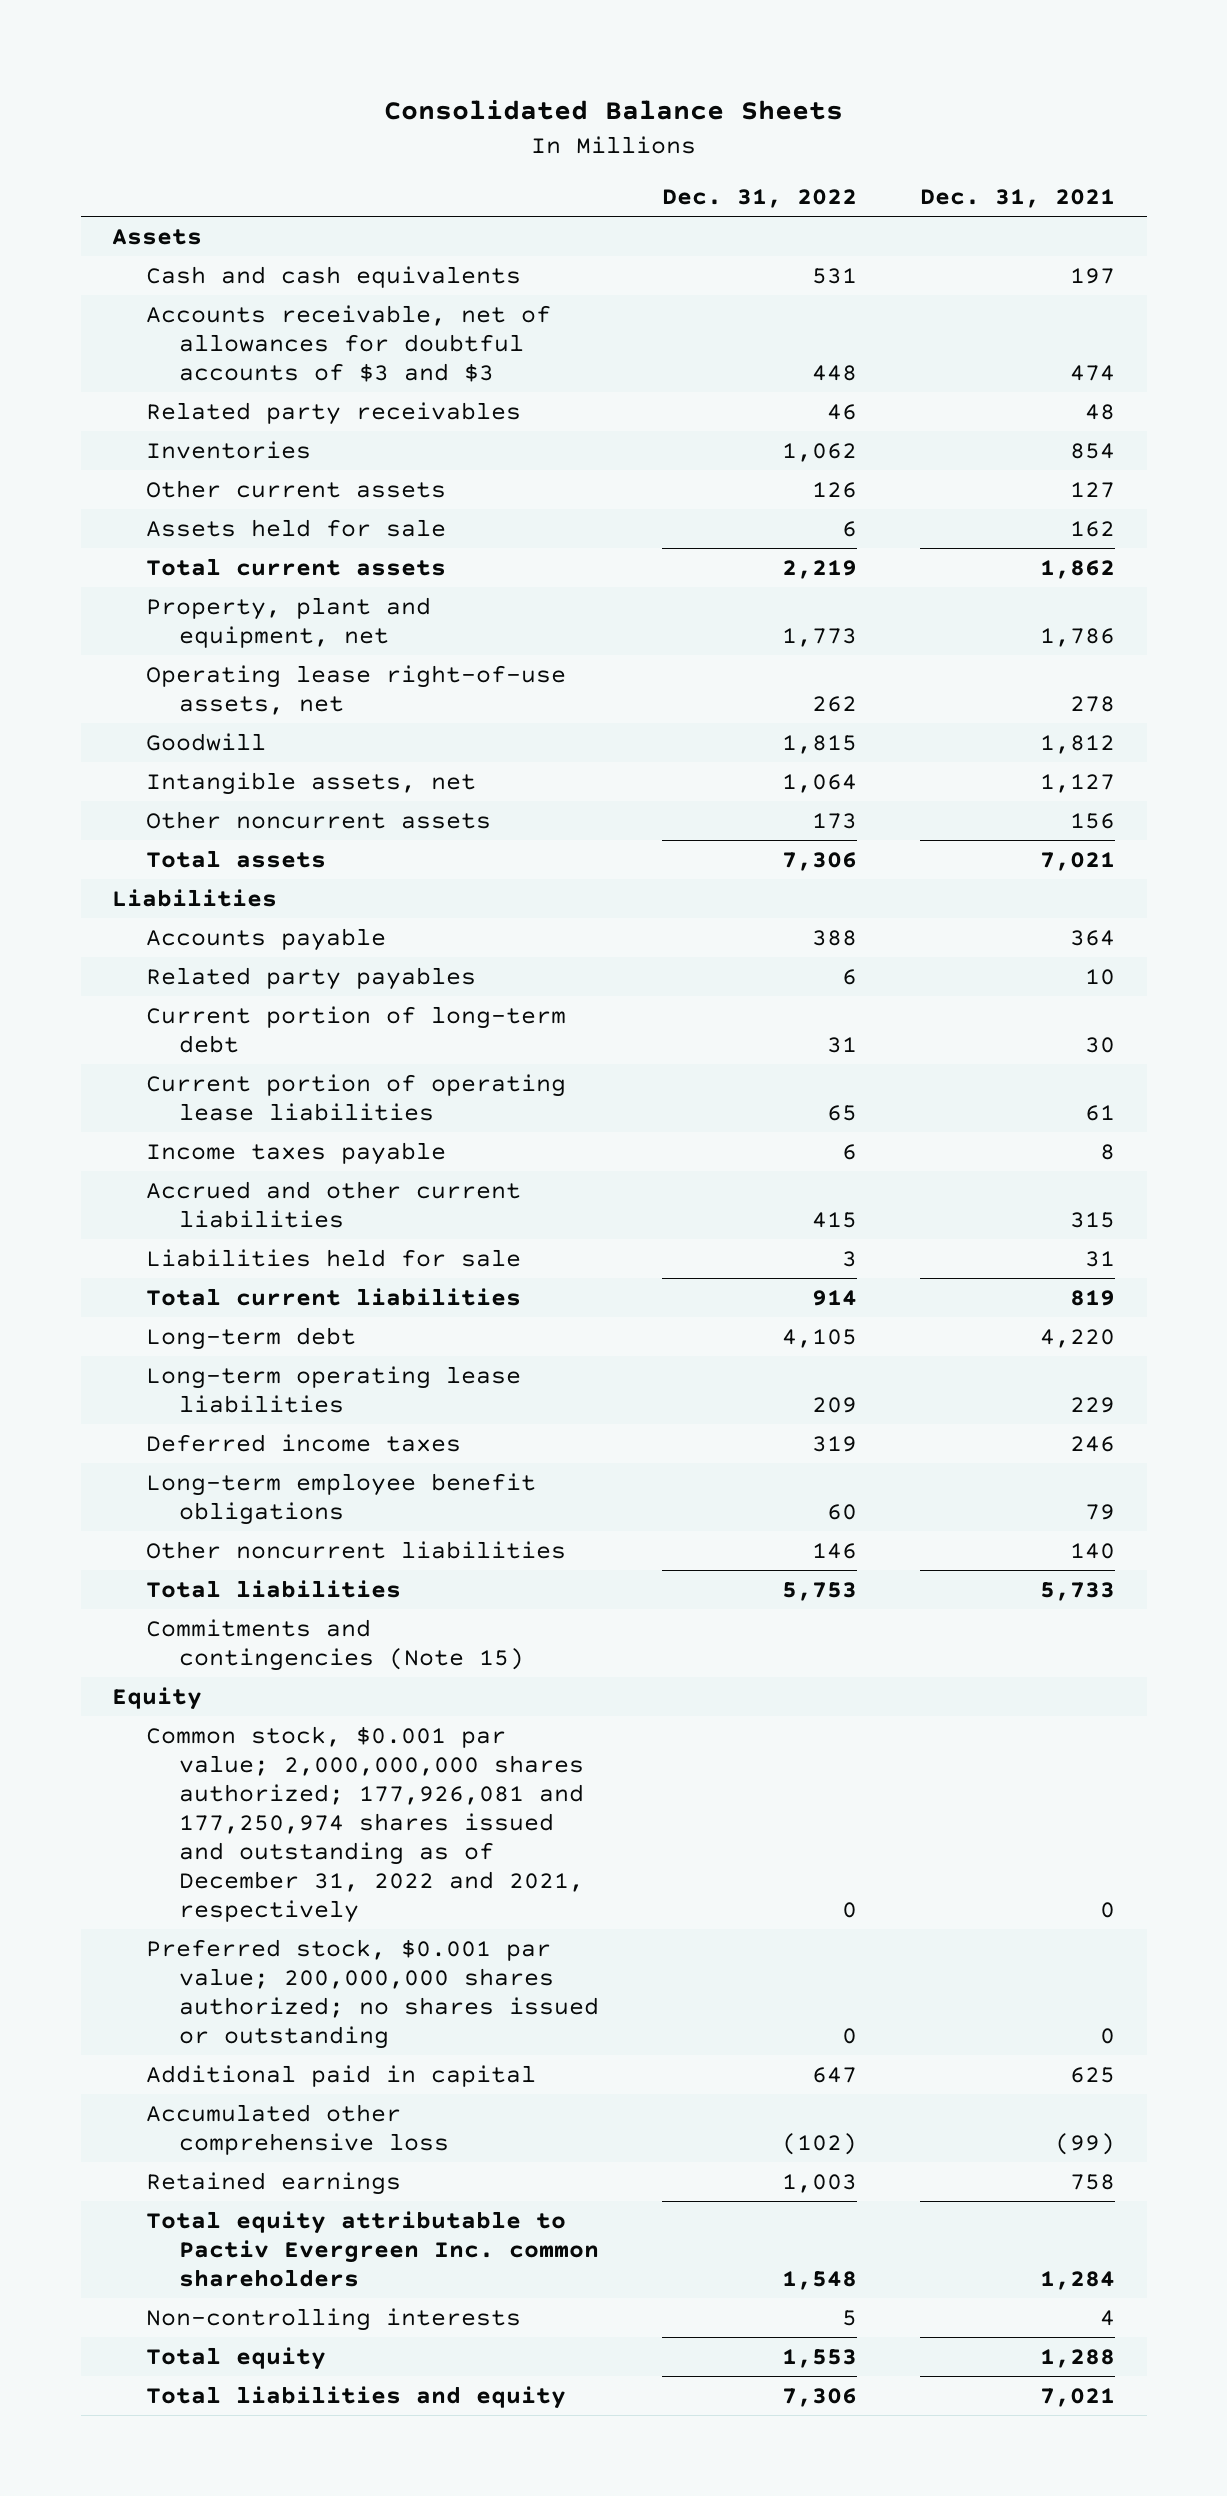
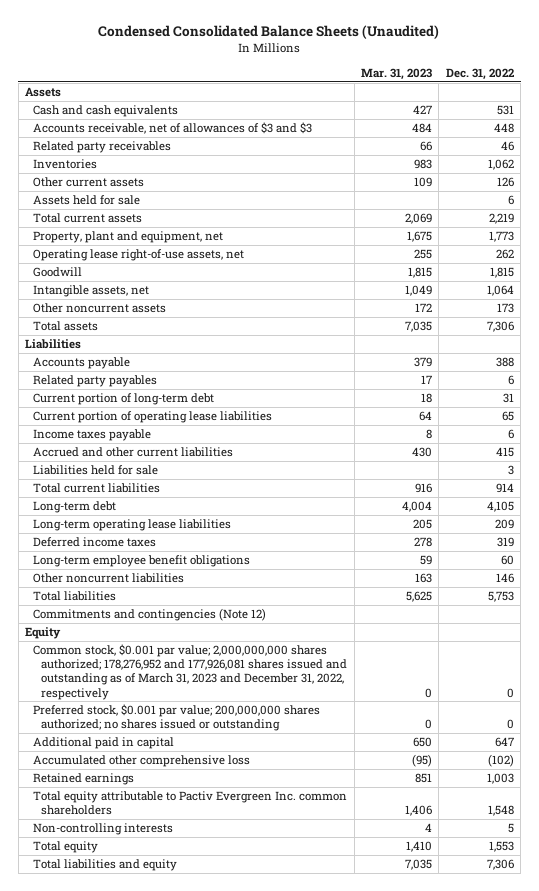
[383,100,843,121] Consolidated Balance Sheets -> [98,25,440,40] Condensed Consolidated Balance Sheets (Unaudited)
[920,189,1116,209] Dec. 31, 2021 -> none
none -> [361,67,433,80] Mar. 31, 2023
[145,304,551,382] Accounts receivable, net of allowances for doubtful accounts of $3 and $3 -> [33,122,313,135] Accounts receivable, net of allowances of $3 and $3
[145,1618,525,1671] Commitments and contingencies (Note 15) -> [33,608,267,622] Commitments and contingencies (Note 12)
[145,1725,585,1923] Common stock, $0.001 par value; 2,000,000,000 shares authorized; 177,926,081 and 177,250,974 shares issued and outstanding as of December 31, 2022 and 2021, respectively -> [33,644,348,700] Common stock, $0.001 par value; 2,000,000,000 shares authorized; 178,276,952 and 177,926,081 shares issued and outstanding as of March 31, 2023 and December 31, 2022, respectively

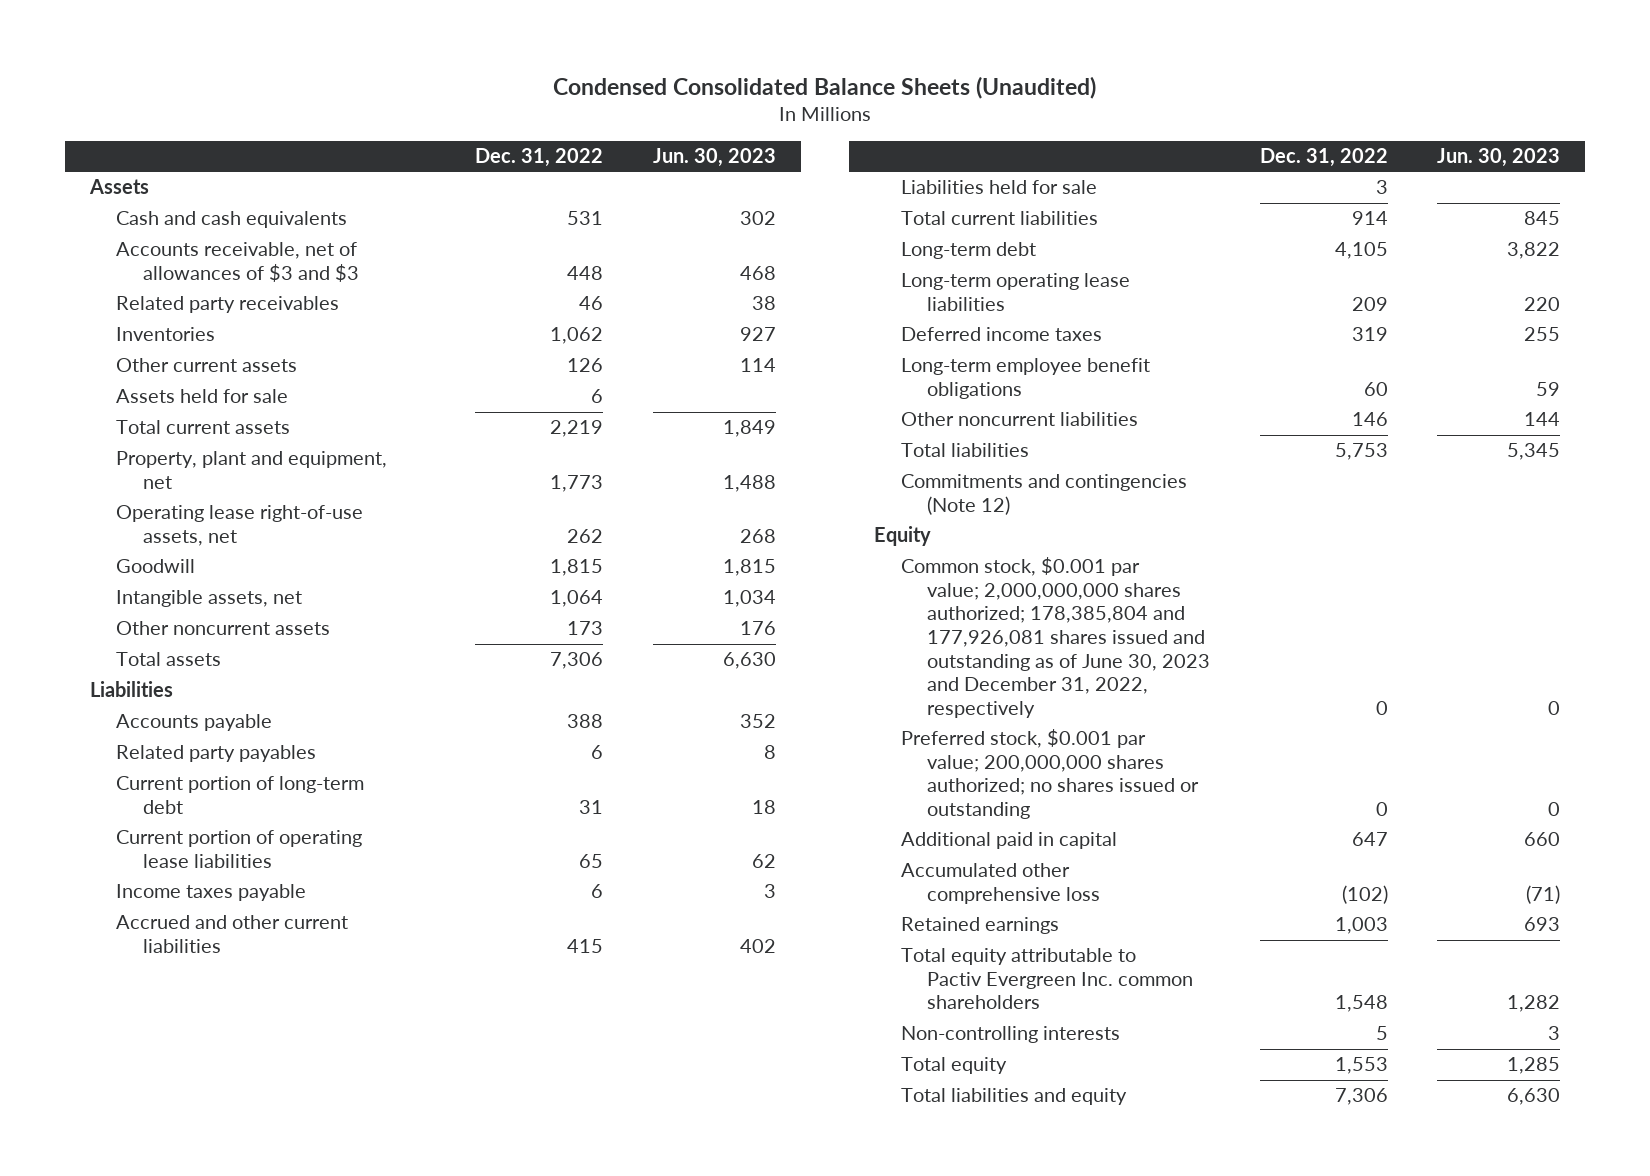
[361,67,433,80] Mar. 31, 2023 -> none
none -> [653,148,777,168] Jun. 30, 2023
[33,644,348,700] Common stock, $0.001 par value; 2,000,000,000 shares authorized; 178,276,952 and 177,926,081 shares issued and outstanding as of March 31, 2023 and December 31, 2022, respectively -> [900,557,1210,718] Common stock, $0.001 par value; 2,000,000,000 shares authorized; 178,385,804 and 177,926,081 shares issued and outstanding as of June 30, 2023 and December 31, 2022, respectively

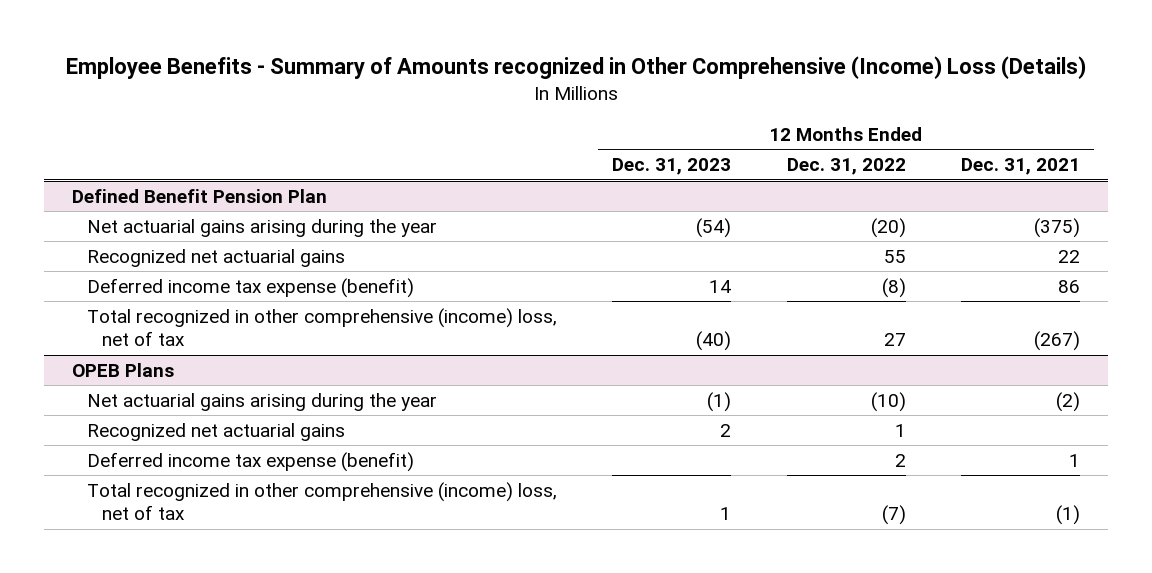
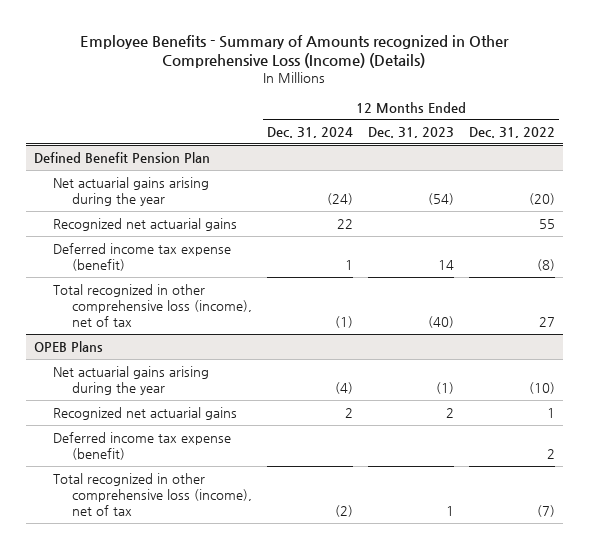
[65,55,1086,79] Employee Benefits - Summary of Amounts recognized in Other Comprehensive (Income) Loss (Details) -> [80,34,510,69] Employee Benefits - Summary of Amounts recognized in Other Comprehensive Loss (Income) (Details)
[960,158,1080,176] Dec. 31, 2021 -> none
none -> [266,127,353,139] Dec. 31, 2024
[86,307,557,347] Total recognized in other comprehensive (income) loss, net of tax -> [52,283,252,327] Total recognized in other comprehensive loss (income), net of tax
[86,481,557,521] Total recognized in other comprehensive (income) loss, net of tax -> [52,472,252,516] Total recognized in other comprehensive loss (income), net of tax

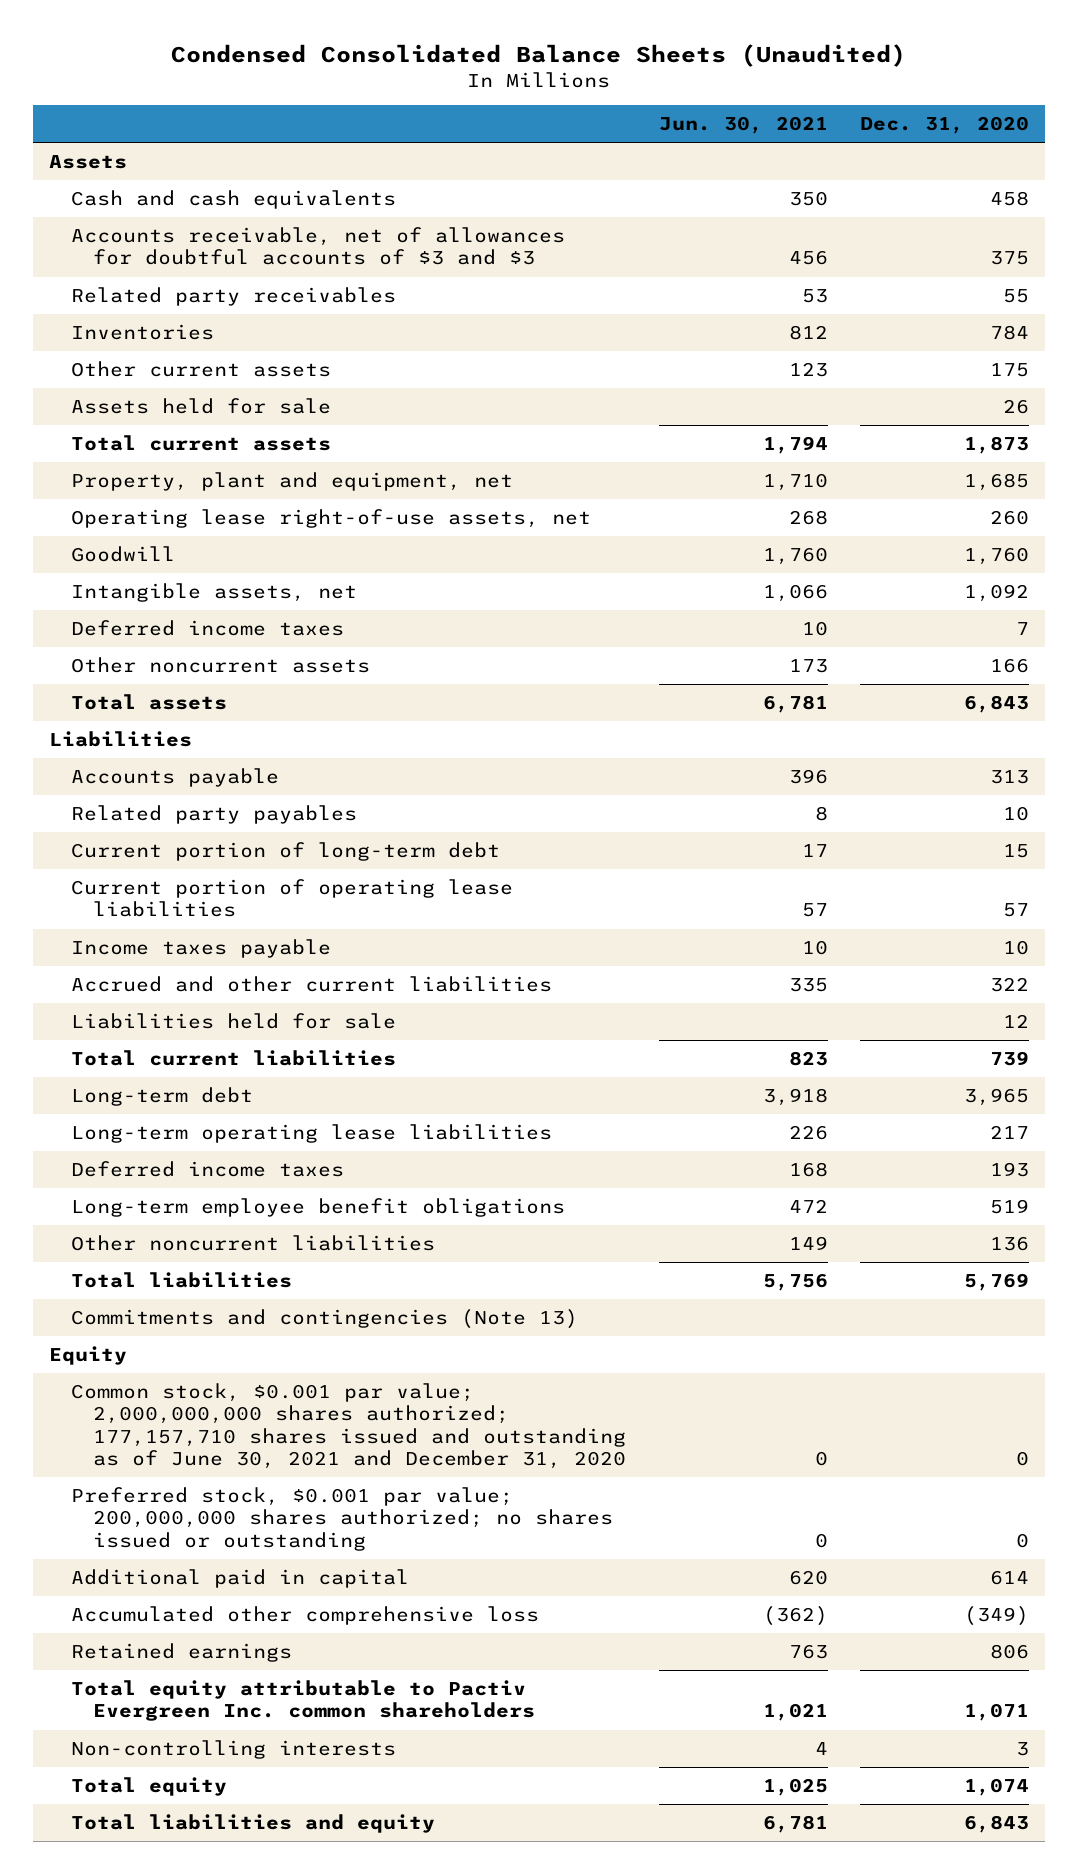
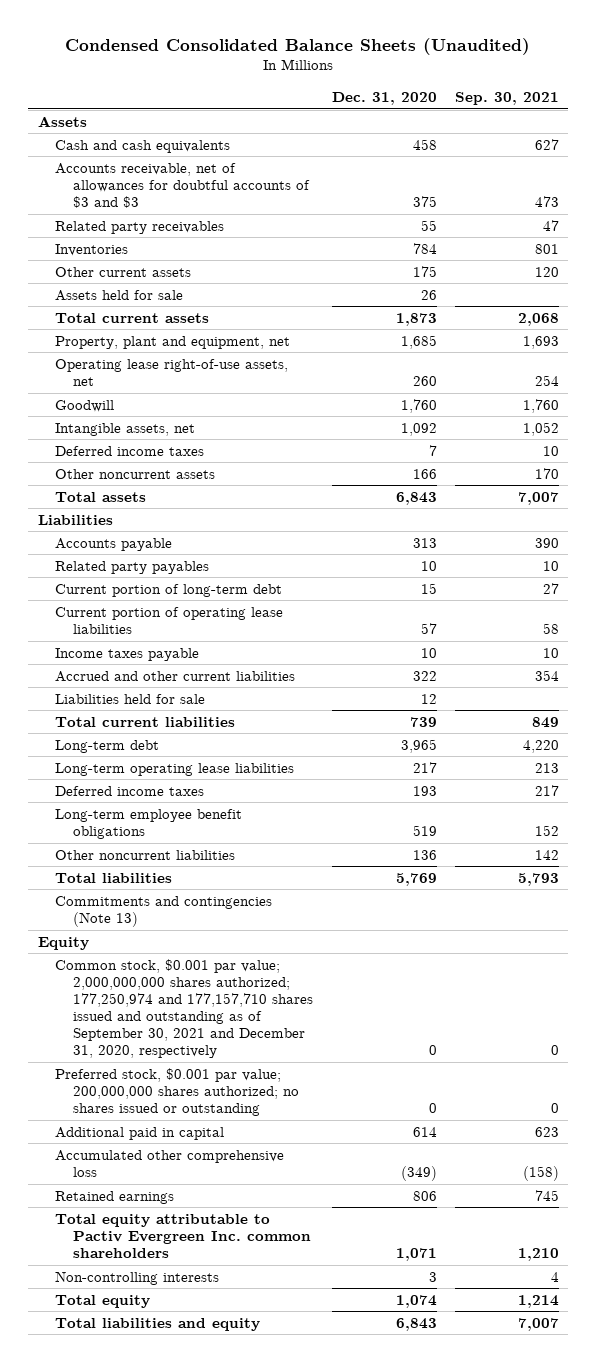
[658,116,828,135] Jun. 30, 2021 -> none
none -> [455,91,560,105] Sep. 30, 2021
[71,1383,627,1470] Common stock, $0.001 par value; 2,000,000,000 shares authorized; 177,157,710 shares issued and outstanding as of June 30, 2021 and December 31, 2020 -> [55,958,314,1058] Common stock, $0.001 par value; 2,000,000,000 shares authorized; 177,250,974 and 177,157,710 shares issued and outstanding as of September 30, 2021 and December 31, 2020, respectively

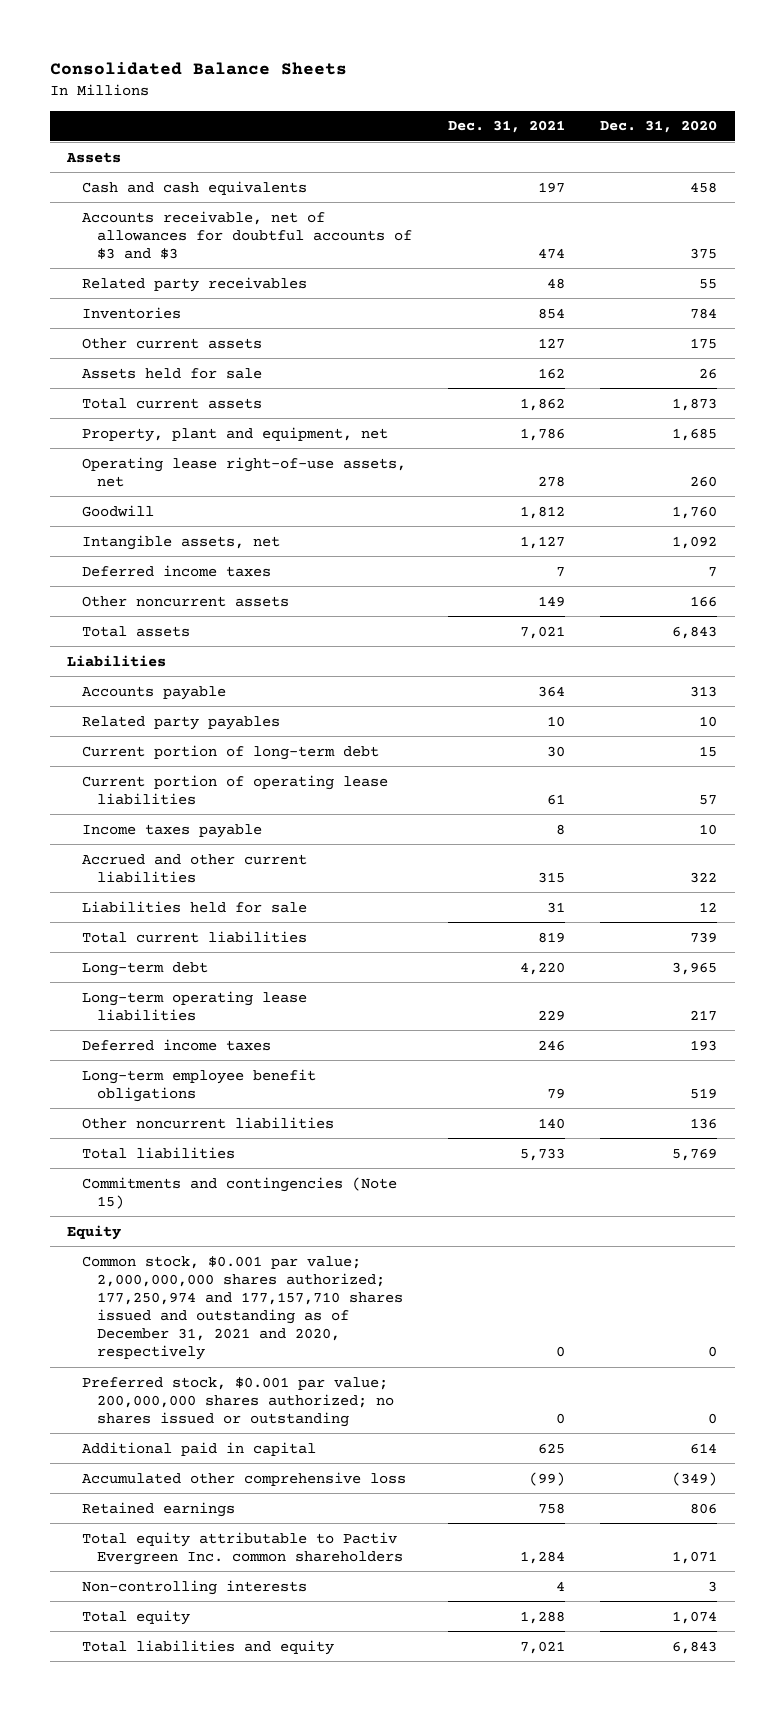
[65,37,531,55] Condensed Consolidated Balance Sheets (Unaudited) -> [49,61,347,75] Consolidated Balance Sheets
[455,91,560,105] Sep. 30, 2021 -> none
none -> [447,120,565,134] Dec. 31, 2021
[55,895,273,927] Commitments and contingencies (Note 13) -> [82,1176,398,1209] Commitments and contingencies (Note 15)
[55,958,314,1058] Common stock, $0.001 par value; 2,000,000,000 shares authorized; 177,250,974 and 177,157,710 shares issued and outstanding as of September 30, 2021 and December 31, 2020, respectively -> [82,1255,404,1361] Common stock, $0.001 par value; 2,000,000,000 shares authorized; 177,250,974 and 177,157,710 shares issued and outstanding as of December 31, 2021 and 2020, respectively

